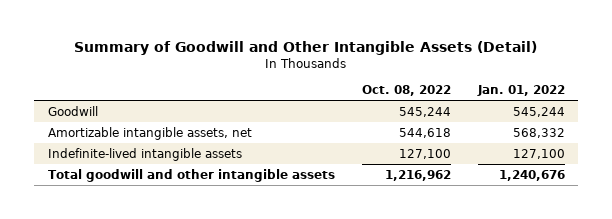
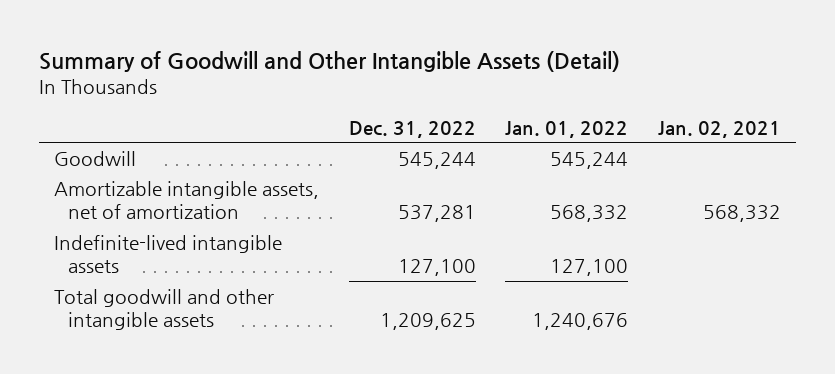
[361,85,451,97] Oct. 08, 2022 -> none
none -> [348,120,476,138] Dec. 31, 2022
none -> [658,120,782,138] Jan. 02, 2021
[47,126,252,140] Amortizable intangible assets, net -> [53,180,319,219] Amortizable intangible assets, net of amortization

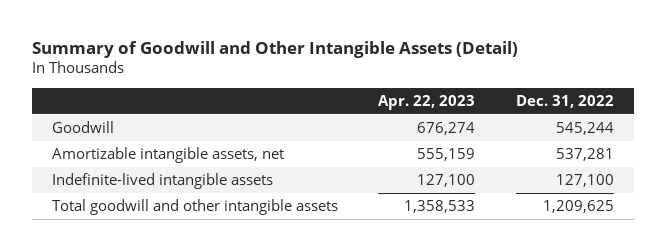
[505,120,629,138] Jan. 01, 2022 -> none
[658,120,782,138] Jan. 02, 2021 -> none
none -> [378,94,476,110] Apr. 22, 2023
[53,180,319,219] Amortizable intangible assets, net of amortization -> [51,147,284,164] Amortizable intangible assets, net

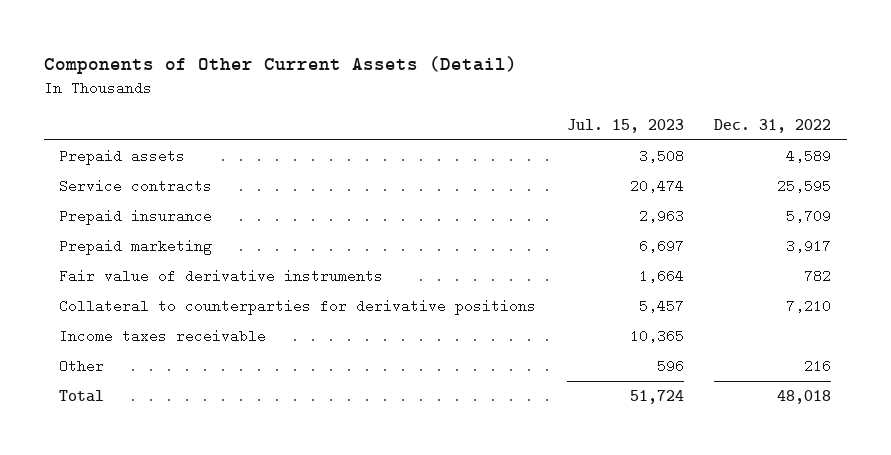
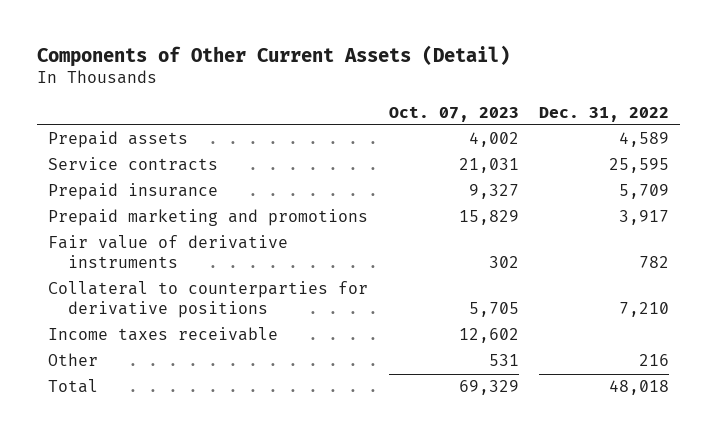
[566,118,684,133] Jul. 15, 2023 -> none
none -> [388,105,519,122] Oct. 07, 2023
[59,239,213,256] Prepaid marketing -> [47,209,368,227] Prepaid marketing and promotions

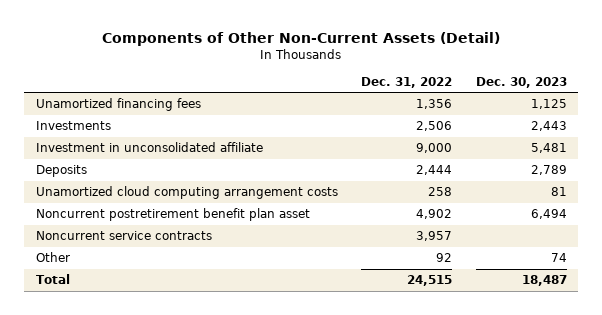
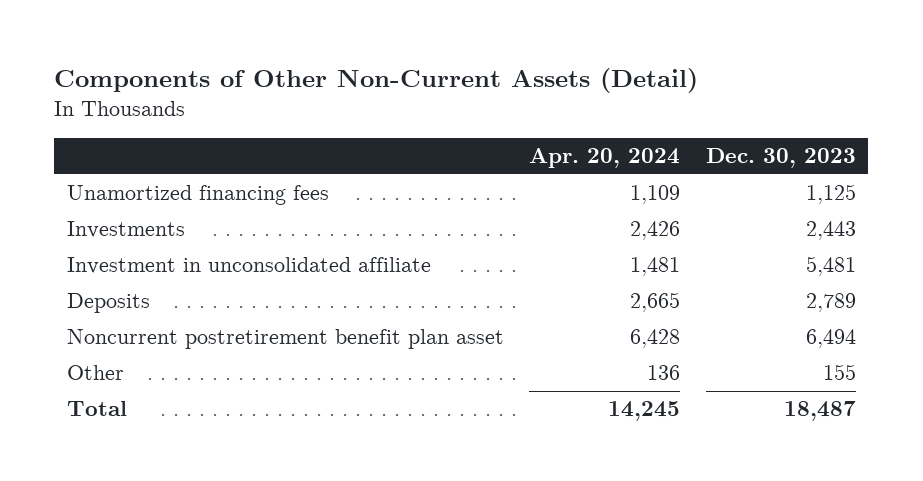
[361,76,453,88] Dec. 31, 2022 -> none
none -> [529,147,681,168] Apr. 20, 2024
[35,186,338,200] Unamortized cloud computing arrangement costs -> none
[35,231,212,241] Noncurrent service contracts -> none
[550,253,567,263] 74 -> [822,364,856,381] 155

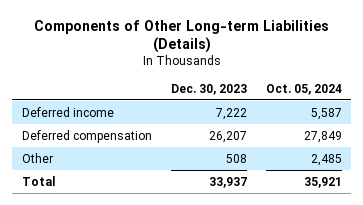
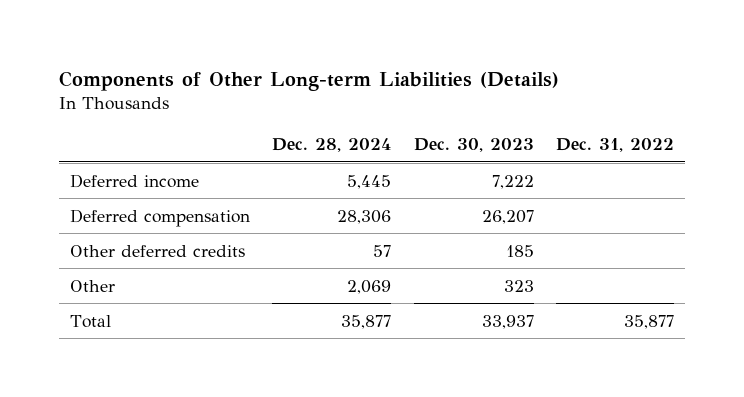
[265,83,342,95] Oct. 05, 2024 -> none
none -> [272,138,392,153] Dec. 28, 2024
none -> [555,138,674,153] Dec. 31, 2022
none -> [70,244,246,257] Other deferred credits
[225,153,247,163] 508 -> [503,279,534,292] 323

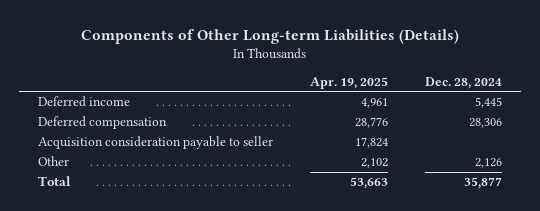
[413,138,534,153] Dec. 30, 2023 -> none
[555,138,674,153] Dec. 31, 2022 -> none
none -> [309,76,388,89] Apr. 19, 2025
[70,244,246,257] Other deferred credits -> none
none -> [37,136,273,150] Acquisition consideration payable to seller
[347,279,392,294] 2,069 -> [475,158,503,169] 2,126

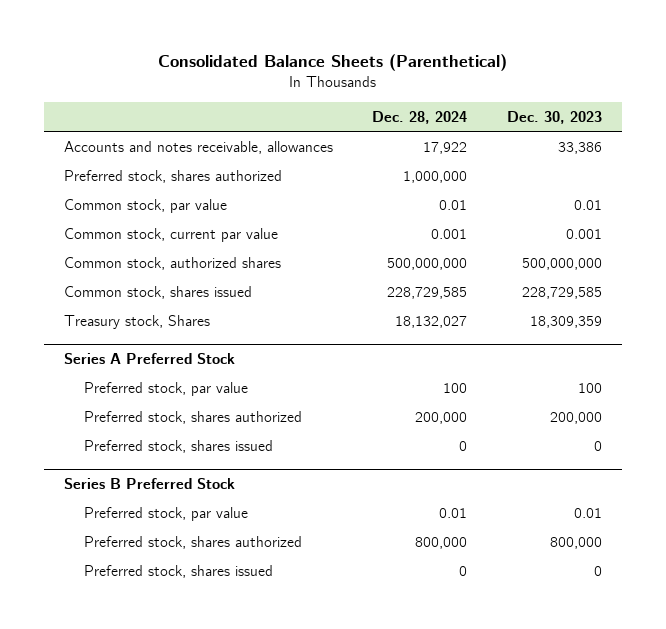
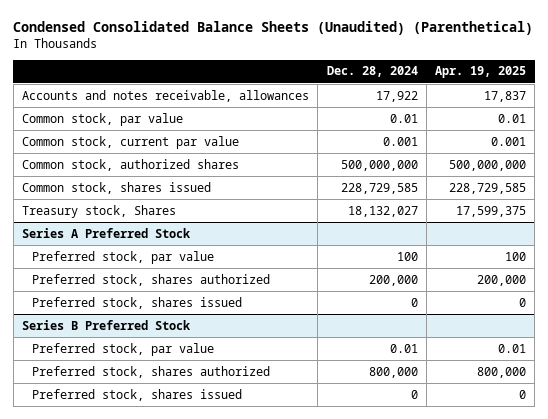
[157,54,507,72] Consolidated Balance Sheets (Parenthetical) -> [13,20,534,35] Condensed Consolidated Balance Sheets (Unaudited) (Parenthetical)
[507,110,603,124] Dec. 30, 2023 -> none
none -> [434,66,526,79] Apr. 19, 2025
[63,169,282,183] Preferred stock, shares authorized -> none

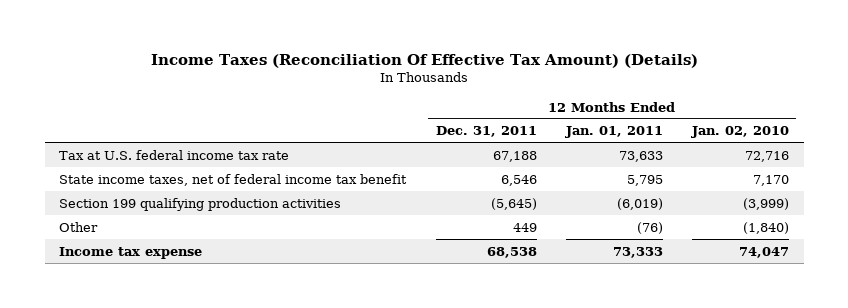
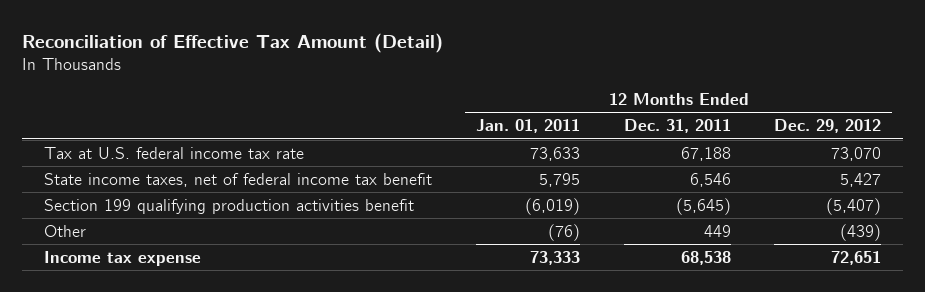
[151,53,699,68] Income Taxes (Reconciliation Of Effective Tax Amount) (Details) -> [22,32,444,53] Reconciliation of Effective Tax Amount (Detail)
[691,126,790,139] Jan. 02, 2010 -> none
none -> [774,119,882,134] Dec. 29, 2012
[59,197,342,211] Section 199 qualifying production activities -> [44,198,415,214] Section 199 qualifying production activities benefit

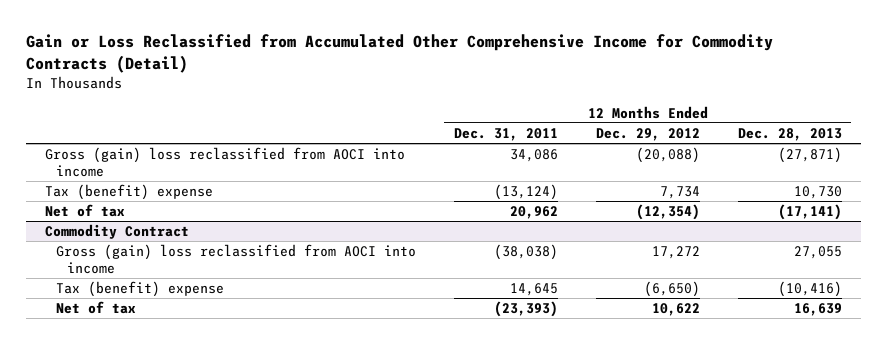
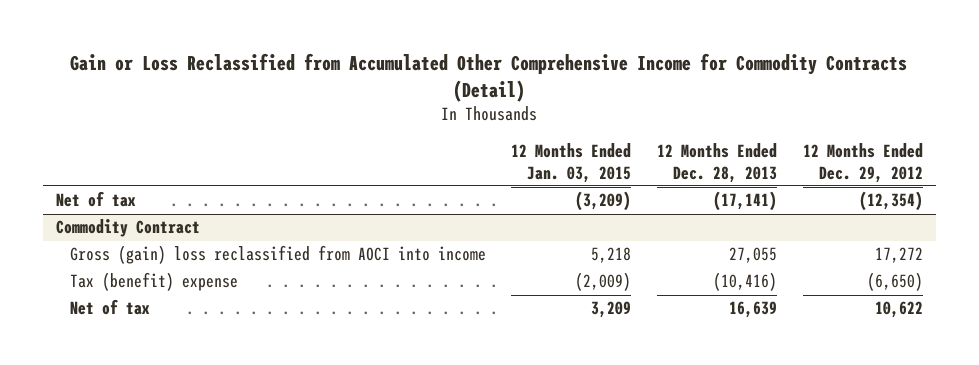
[453,128,558,142] Dec. 31, 2011 -> none
none -> [511,143,632,183] 12 Months Ended Jan. 03, 2015
[44,147,405,177] Gross (gain) loss reclassified from AOCI into income -> none
[44,184,213,201] Tax (benefit) expense -> none

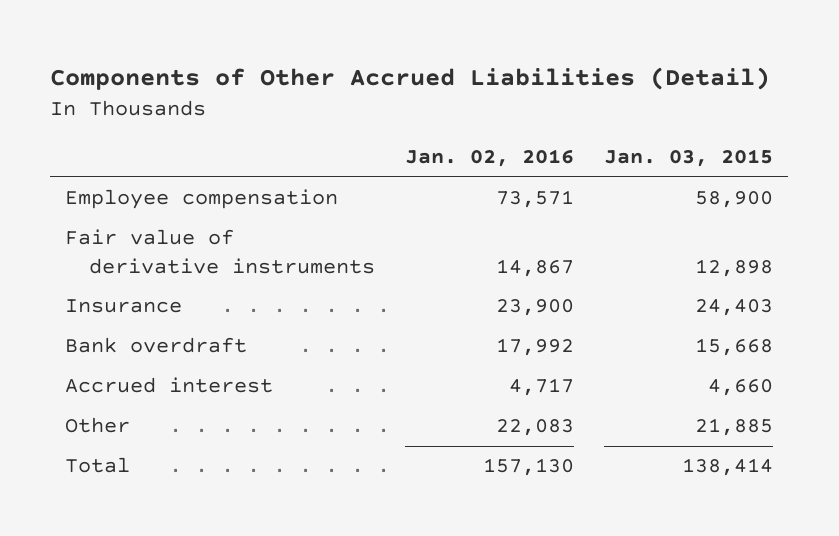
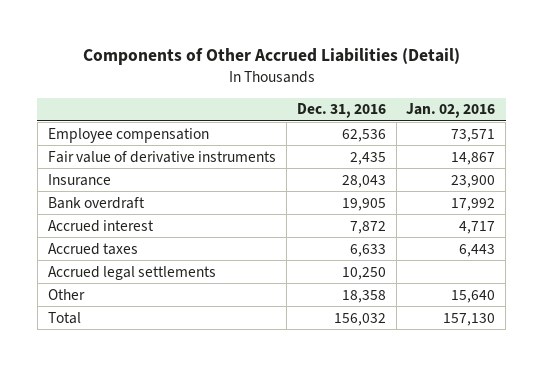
[604,149,774,168] Jan. 03, 2015 -> none
none -> [296,103,386,119] Dec. 31, 2016
none -> [47,242,138,255] Accrued taxes
none -> [47,265,216,280] Accrued legal settlements
[496,419,575,437] 22,083 -> [451,289,496,303] 15,640

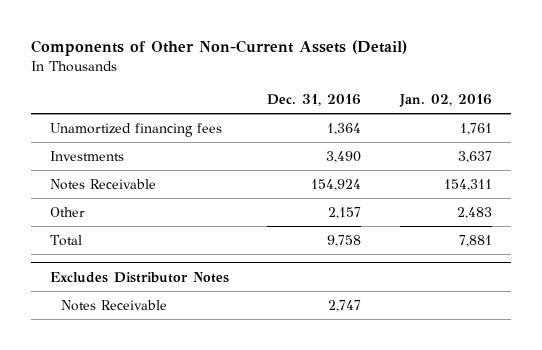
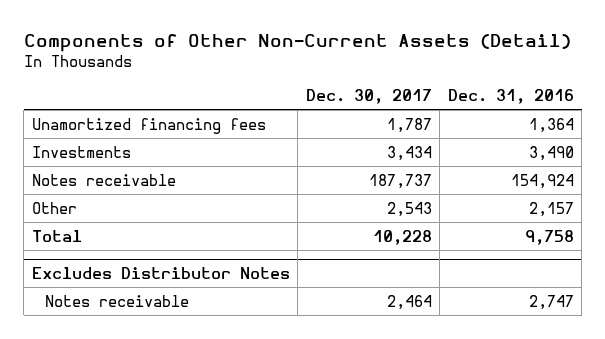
[398,94,492,108] Jan. 02, 2016 -> none
none -> [305,89,432,105] Dec. 30, 2017
[50,178,157,190] Notes Receivable -> [31,173,176,186] Notes receivable
[60,299,167,311] Notes Receivable -> [45,294,190,307] Notes receivable

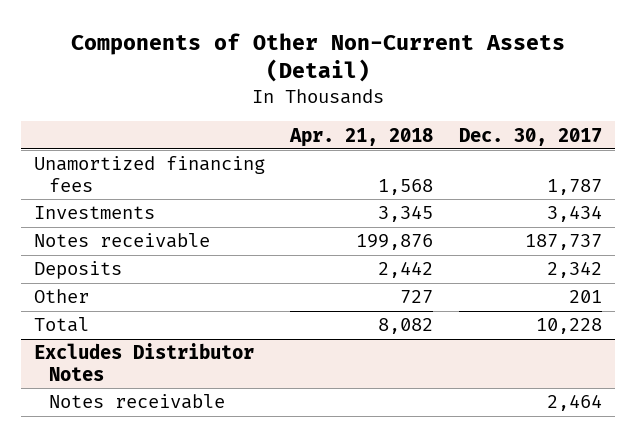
[447,89,574,105] Dec. 31, 2016 -> none
none -> [289,127,434,147] Apr. 21, 2018
none -> [33,261,122,280] Deposits
[386,201,432,217] 2,543 -> [568,290,602,304] 201

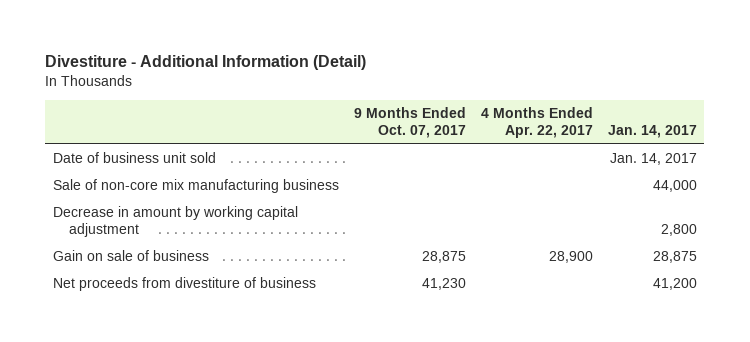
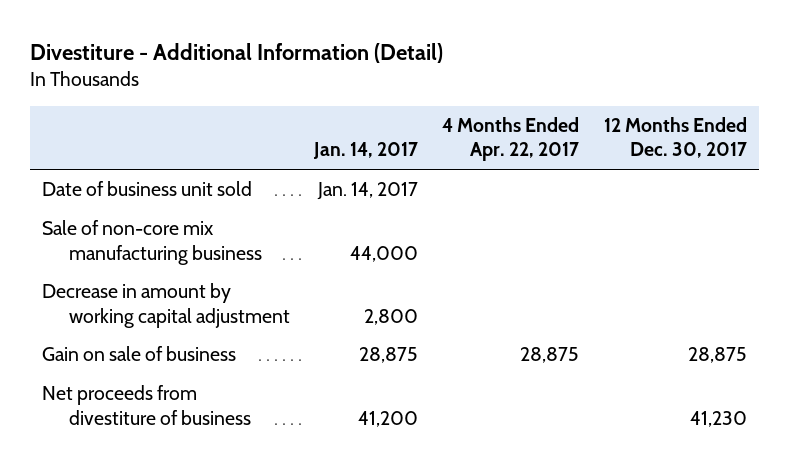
[353,107,466,139] 9 Months Ended Oct. 07, 2017 -> none
none -> [603,117,747,159] 12 Months Ended Dec. 30, 2017
[548,251,593,264] 28,900 -> [520,347,580,364] 28,875

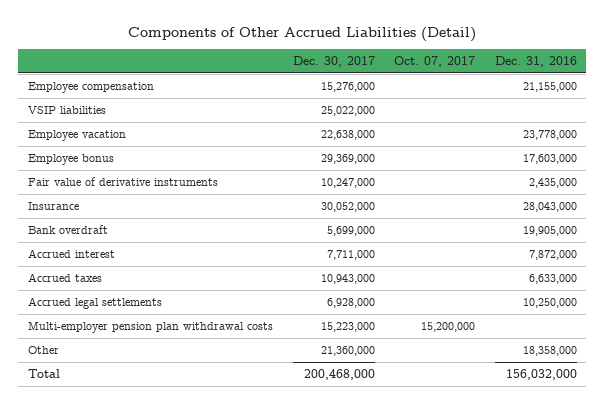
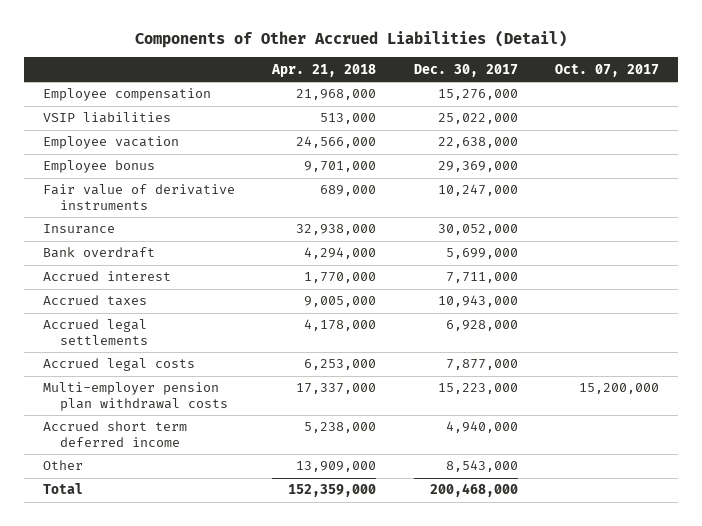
[494,55,577,67] Dec. 31, 2016 -> none
none -> [271,63,377,77] Apr. 21, 2018
none -> [42,358,195,372] Accrued legal costs
none -> [42,421,187,447] Accrued short term deferred income
[320,346,375,357] 21,360,000 -> [445,460,518,473] 8,543,000

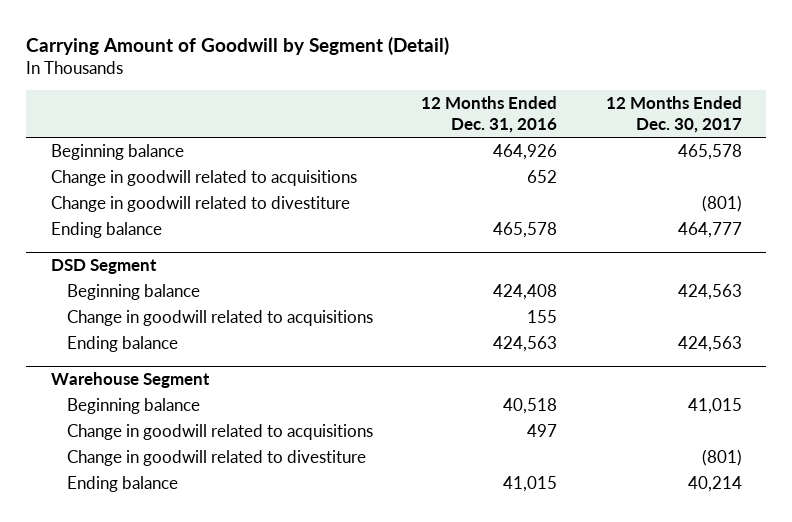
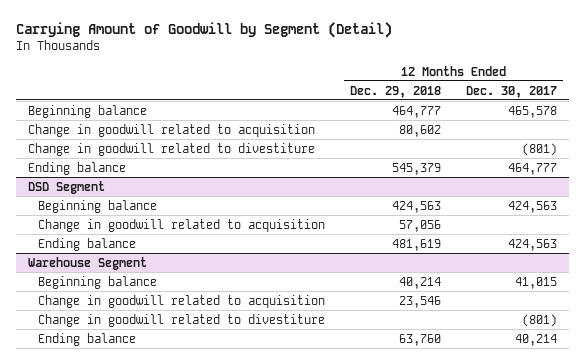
[421,96,558,134] 12 Months Ended Dec. 31, 2016 -> none
none -> [350,85,442,98] Dec. 29, 2018
[50,169,357,186] Change in goodwill related to acquisitions -> [28,123,316,137] Change in goodwill related to acquisition
[66,309,373,326] Change in goodwill related to acquisitions -> [38,218,326,232] Change in goodwill related to acquisition
[66,423,373,440] Change in goodwill related to acquisitions -> [38,294,326,308] Change in goodwill related to acquisition

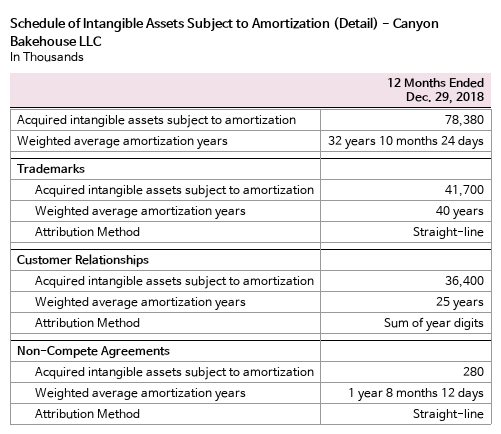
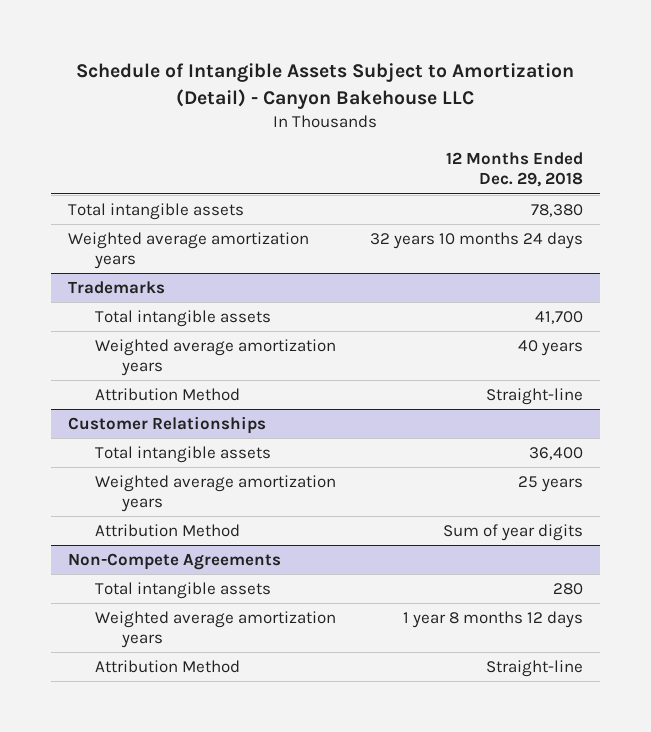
[17,114,297,128] Acquired intangible assets subject to amortization -> [67,202,244,220] Total intangible assets
[34,184,314,198] Acquired intangible assets subject to amortization -> [94,309,271,327] Total intangible assets
[34,275,314,289] Acquired intangible assets subject to amortization -> [94,445,271,463] Total intangible assets
[34,366,314,380] Acquired intangible assets subject to amortization -> [94,581,271,599] Total intangible assets

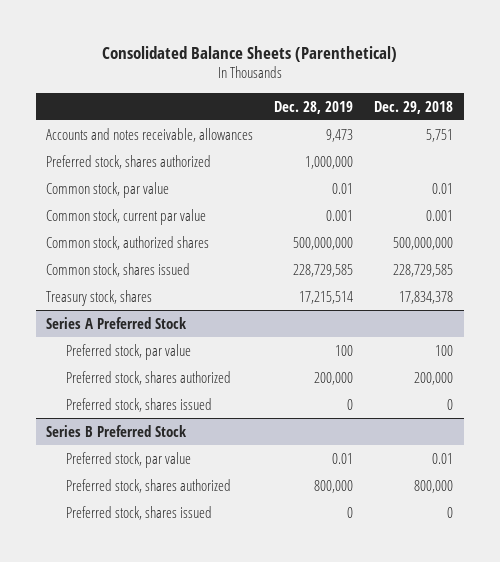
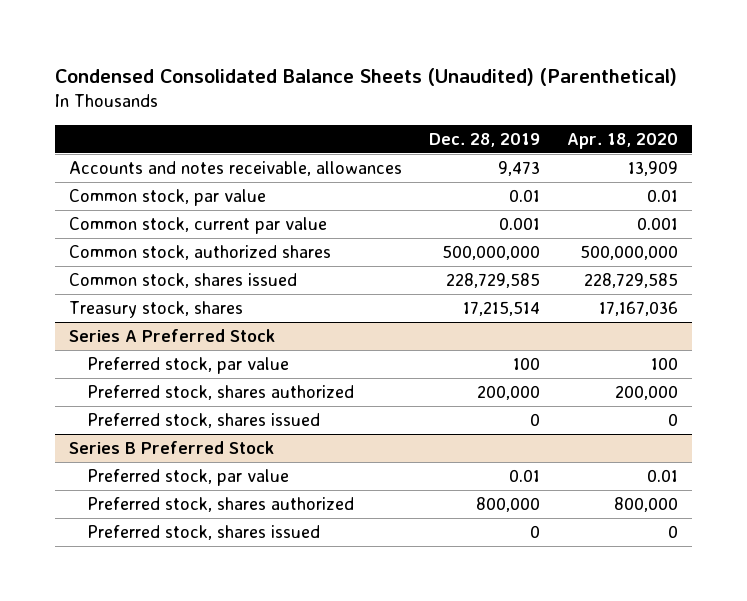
[101,45,397,62] Consolidated Balance Sheets (Parenthetical) -> [54,67,677,86] Condensed Consolidated Balance Sheets (Unaudited) (Parenthetical)
[374,100,454,114] Dec. 29, 2018 -> none
none -> [567,132,679,149] Apr. 18, 2020
[46,154,212,169] Preferred stock, shares authorized -> none

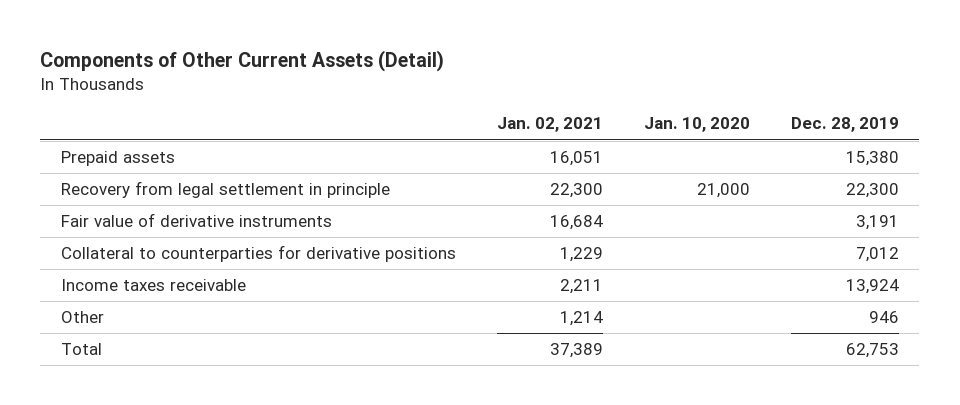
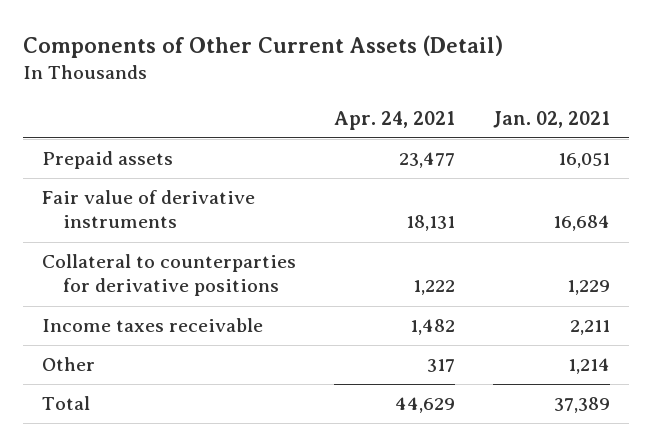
[643,117,750,133] Jan. 10, 2020 -> none
[790,117,899,133] Dec. 28, 2019 -> none
none -> [334,110,456,130] Apr. 24, 2021
[60,181,390,199] Recovery from legal settlement in principle -> none

